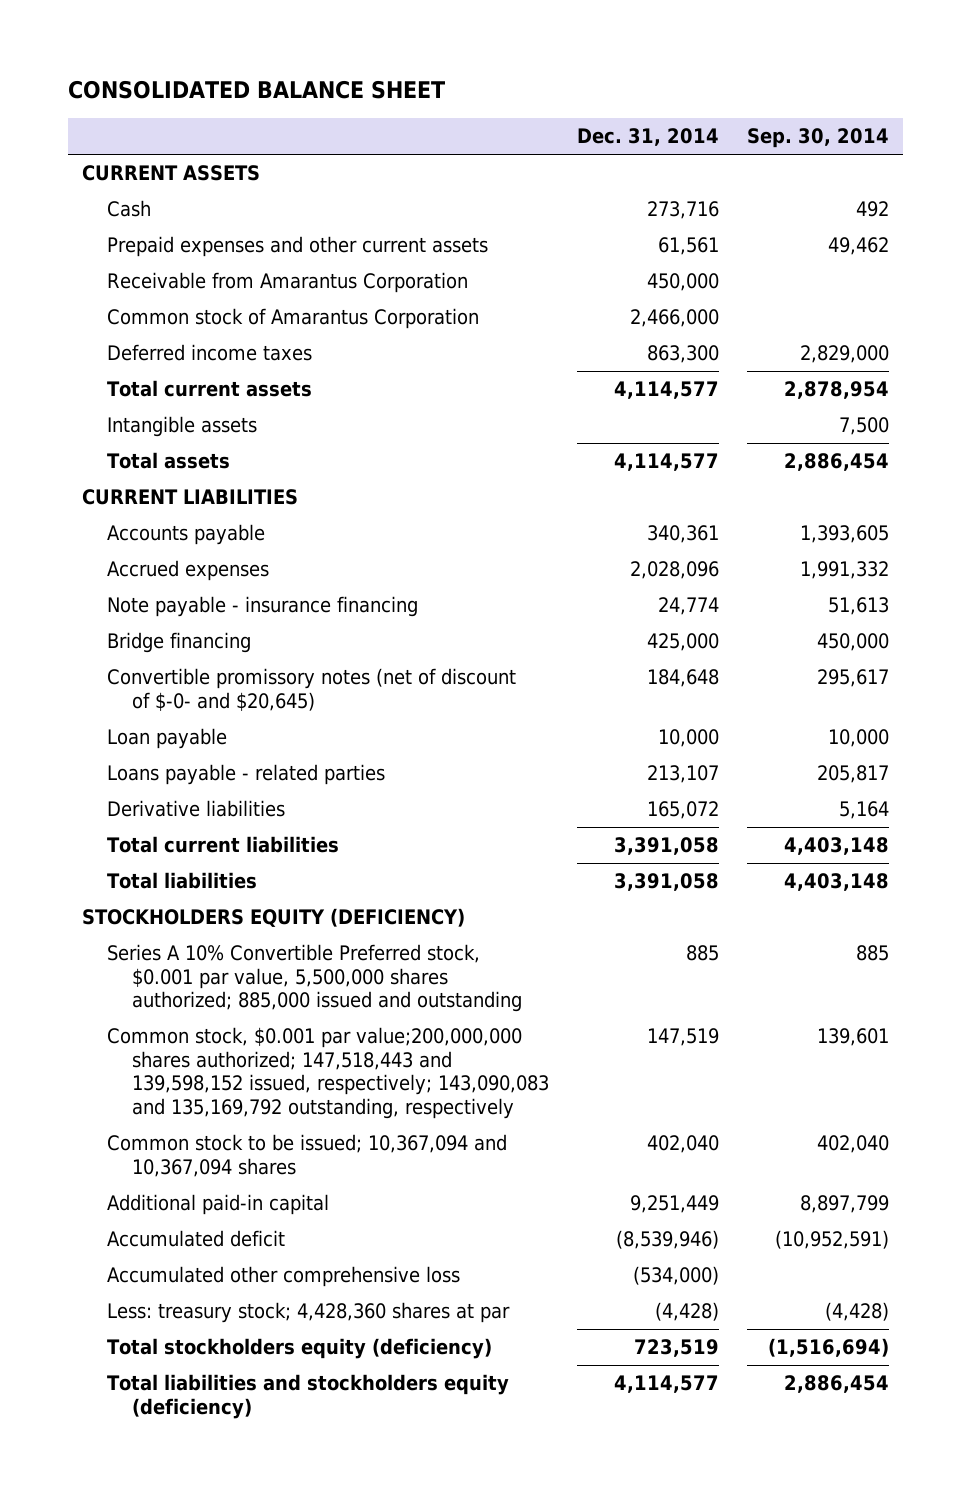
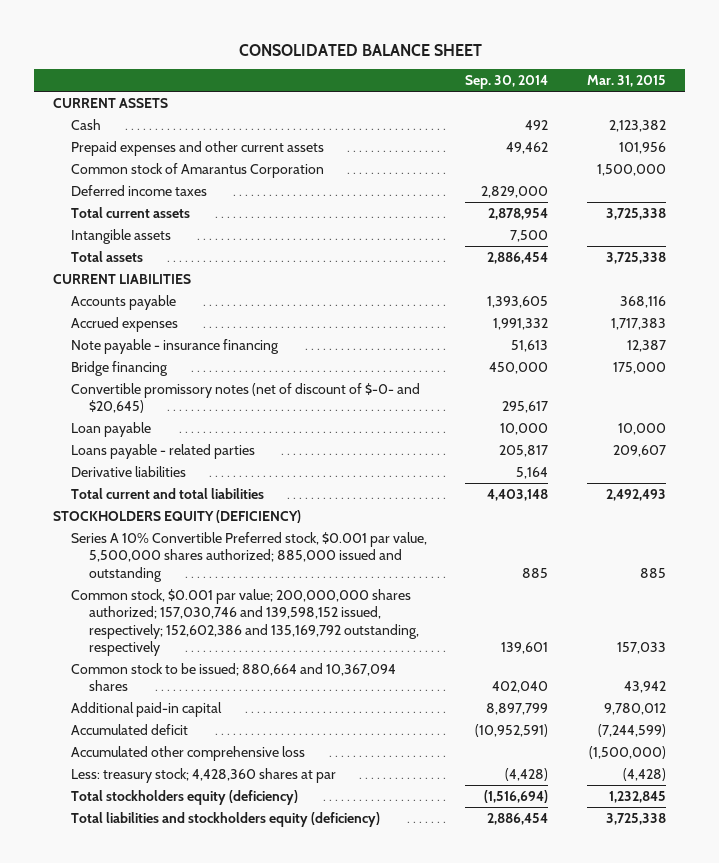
[576,128,719,147] Dec. 31, 2014 -> none
none -> [586,75,666,88] Mar. 31, 2015
[106,272,468,294] Receivable from Amarantus Corporation -> none
[106,872,257,890] Total liabilities -> none
[106,836,339,854] Total current liabilities -> [71,487,265,499] Total current and total liabilities
[106,1027,549,1119] Common stock, $0.001 par value;200,000,000 shares authorized; 147,518,443 and 139,598,152 issued, respectively; 143,090,083 and 135,169,792 outstanding, respectively -> [71,588,419,656] Common stock, $0.001 par value; 200,000,000 shares authorized; 157,030,746 and 139,598,152 issued, respectively; 152,602,386 and 135,169,792 outstanding, respectively
[106,1134,507,1177] Common stock to be issued; 10,367,094 and 10,367,094 shares -> [71,662,397,692] Common stock to be issued; 880,664 and 10,367,094 shares

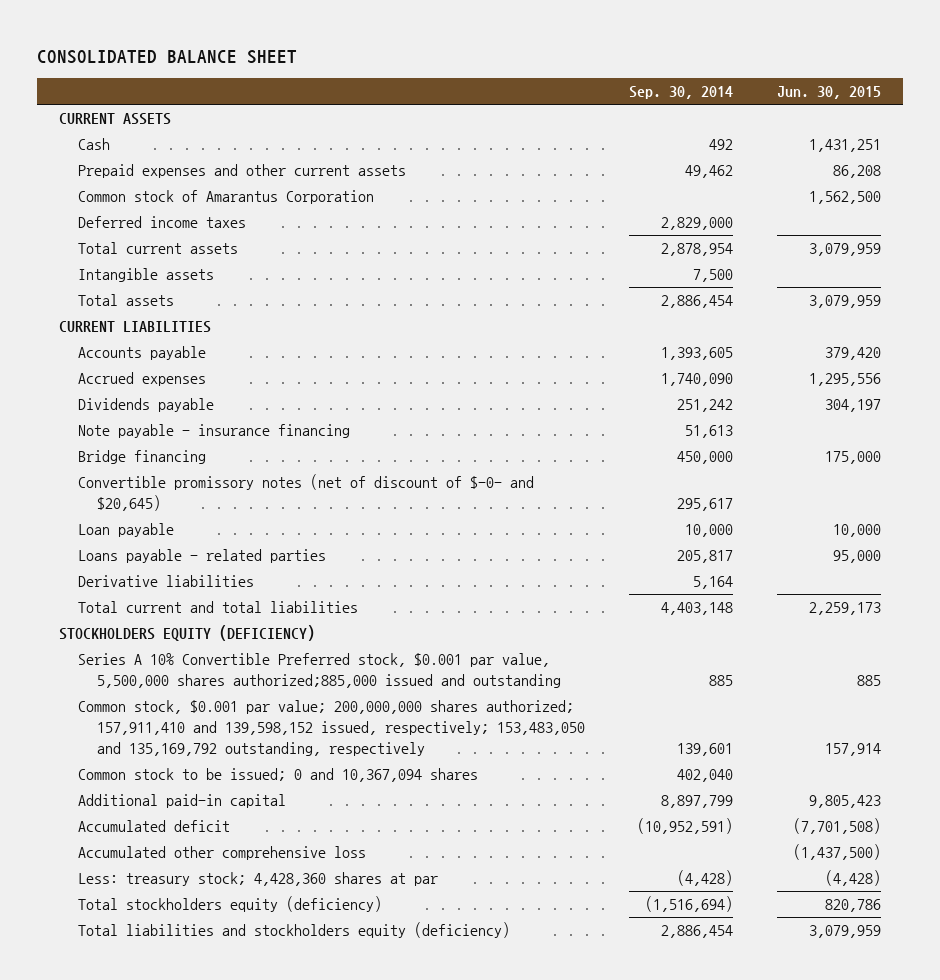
[586,75,666,88] Mar. 31, 2015 -> none
none -> [777,86,882,100] Jun. 30, 2015
[493,317,549,330] 1,991,332 -> [660,373,733,387] 1,740,090
none -> [78,398,215,413] Dividends payable
[71,531,428,582] Series A 10% Convertible Preferred stock, $0.001 par value, 5,500,000 shares authorized; 885,000 issued and outstanding -> [78,653,561,688] Series A 10% Convertible Preferred stock, $0.001 par value, 5,500,000 shares authorized;885,000 issued and outstanding
[71,588,419,656] Common stock, $0.001 par value; 200,000,000 shares authorized; 157,030,746 and 139,598,152 issued, respectively; 152,602,386 and 135,169,792 outstanding, respectively -> [78,700,585,756] Common stock, $0.001 par value; 200,000,000 shares authorized; 157,911,410 and 139,598,152 issued, respectively; 153,483,050 and 135,169,792 outstanding, respectively
[71,662,397,692] Common stock to be issued; 880,664 and 10,367,094 shares -> [78,768,479,783] Common stock to be issued; 0 and 10,367,094 shares

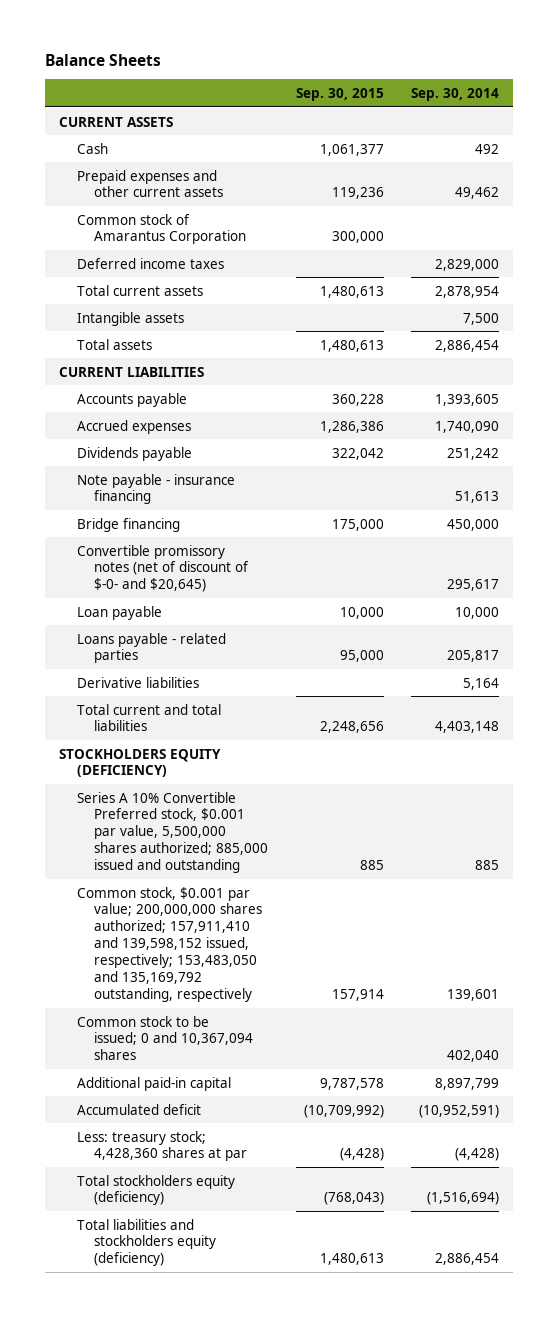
[37,50,298,65] CONSOLIDATED BALANCE SHEET -> [45,53,162,66] Balance Sheets
[777,86,882,100] Jun. 30, 2015 -> none
none -> [295,87,384,101] Sep. 30, 2015
[78,653,561,688] Series A 10% Convertible Preferred stock, $0.001 par value, 5,500,000 shares authorized;885,000 issued and outstanding -> [76,791,269,874] Series A 10% Convertible Preferred stock, $0.001 par value, 5,500,000 shares authorized; 885,000 issued and outstanding
[78,846,367,861] Accumulated other comprehensive loss -> none

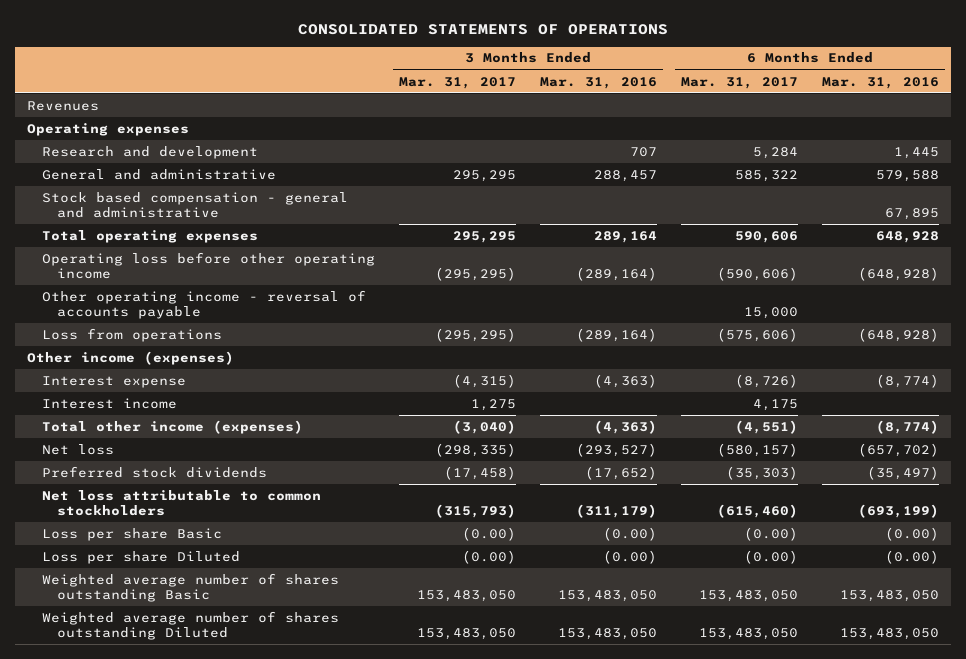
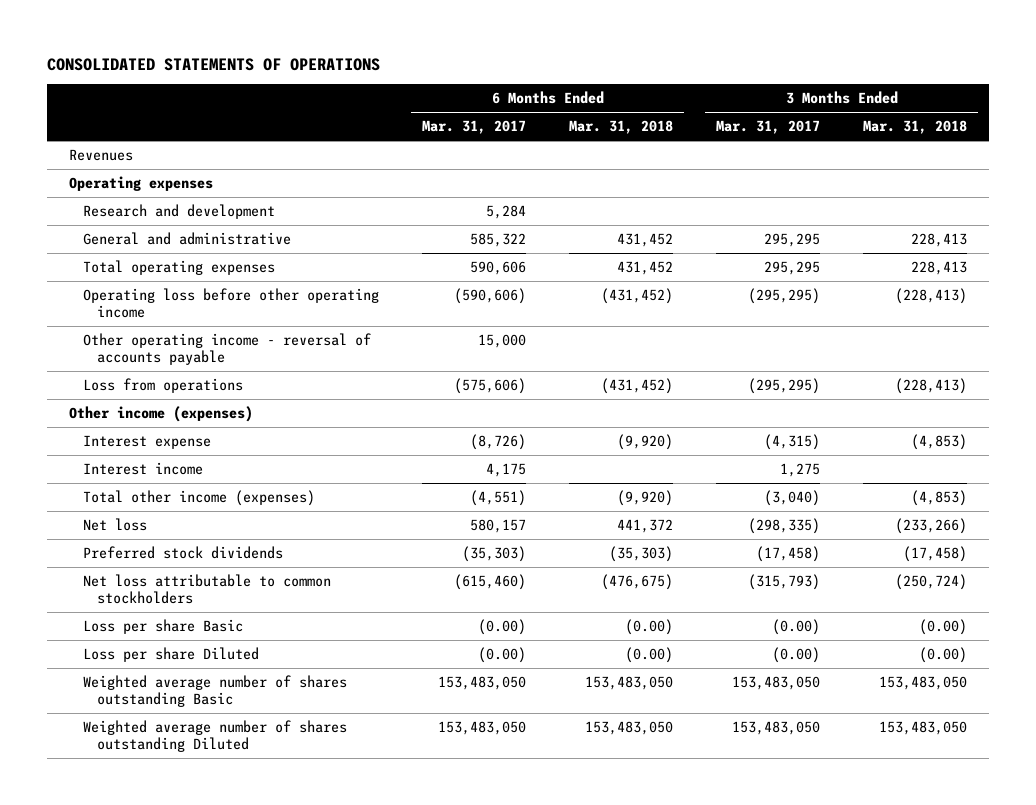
[540,76,658,89] Mar. 31, 2016 -> none
[822,76,940,89] Mar. 31, 2016 -> none
none -> [569,120,674,135] Mar. 31, 2018
none -> [863,120,968,135] Mar. 31, 2018
[42,191,349,218] Stock based compensation - general and administrative -> none
[717,442,799,457] (580,157) -> [470,519,527,534] 580,157

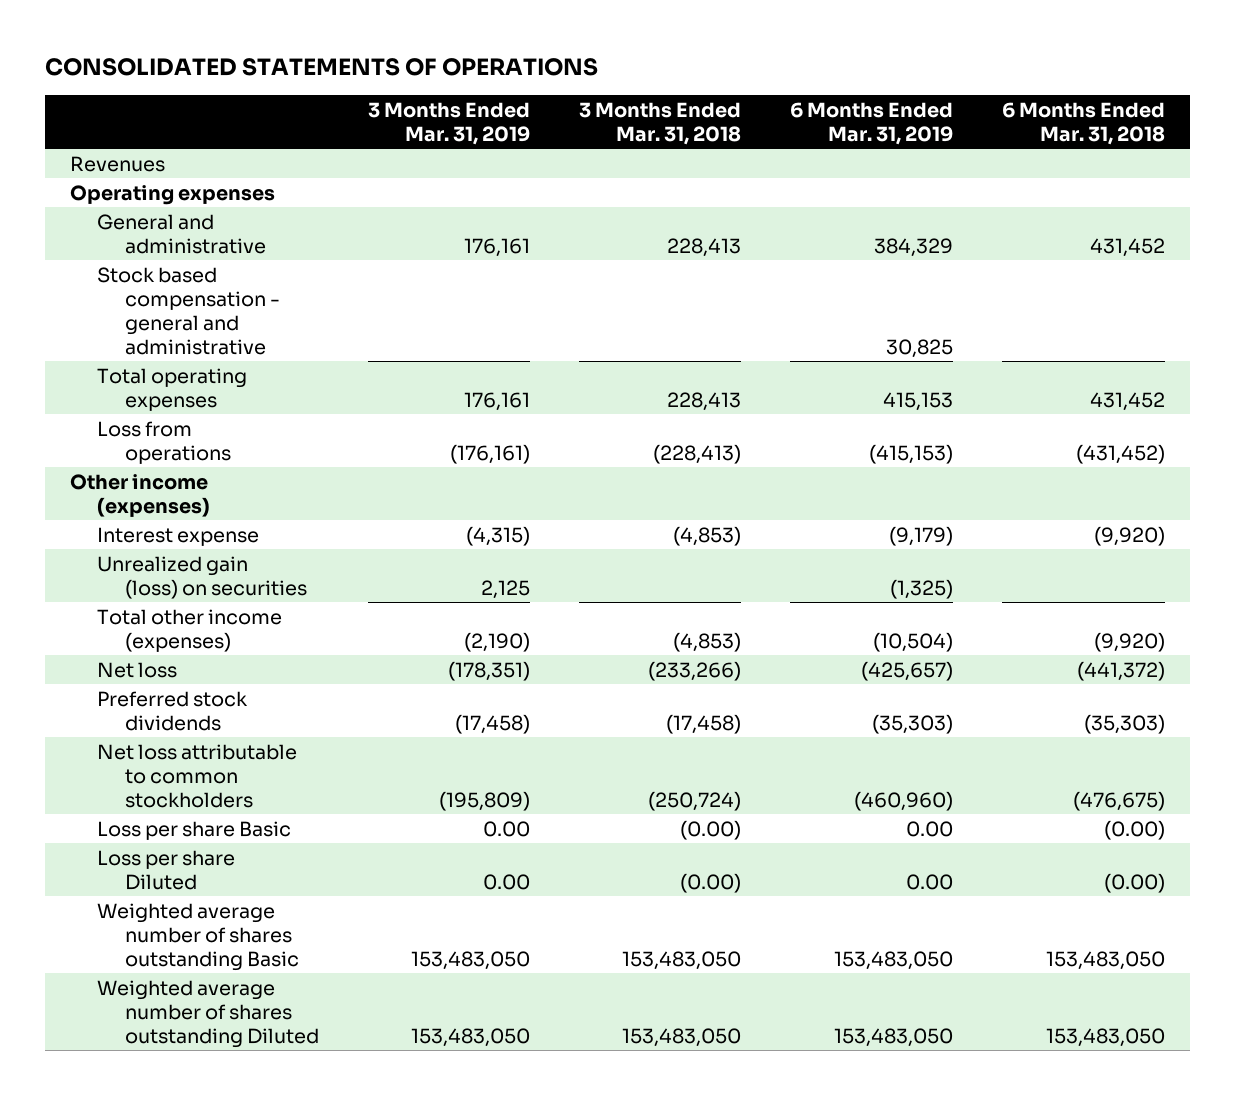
[422,120,527,135] Mar. 31, 2017 -> none
[716,120,821,135] Mar. 31, 2017 -> none
none -> [367,101,530,145] 3 Months Ended Mar. 31, 2019
none -> [790,101,954,145] 6 Months Ended Mar. 31, 2019
[83,204,276,220] Research and development -> none
none -> [97,266,280,355] Stock based compensation - general and administrative
[83,288,380,319] Operating loss before other operating income -> none
[83,333,372,366] Other operating income - reversal of accounts payable -> none
[83,462,204,476] Interest income -> none
none -> [97,555,307,599] Unrealized gain (loss) on securities
[617,519,674,534] 441,372 -> [1077,660,1166,681] (441,372)

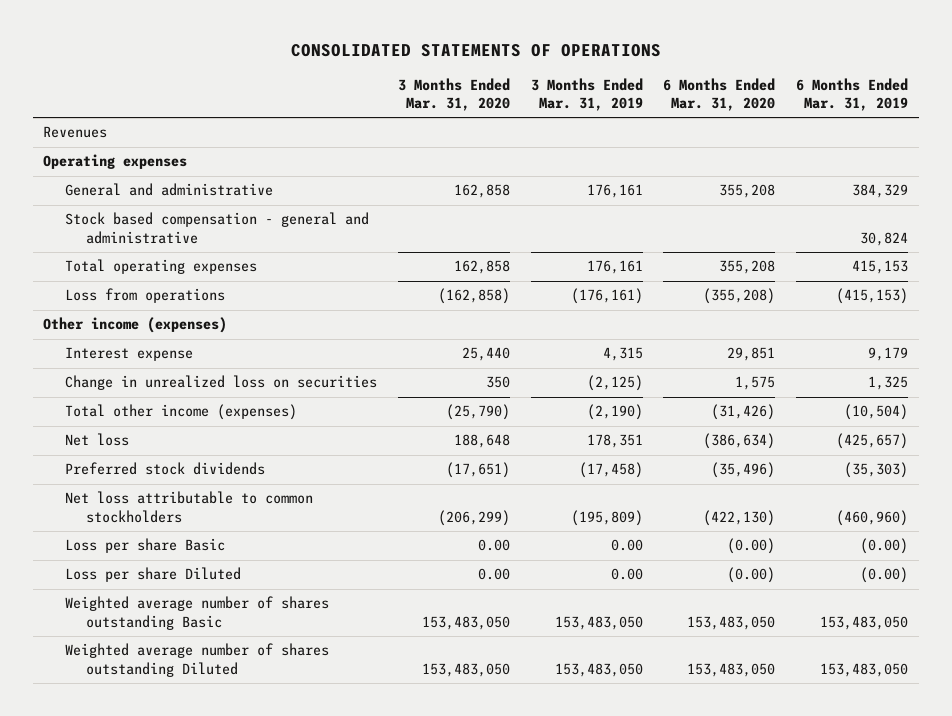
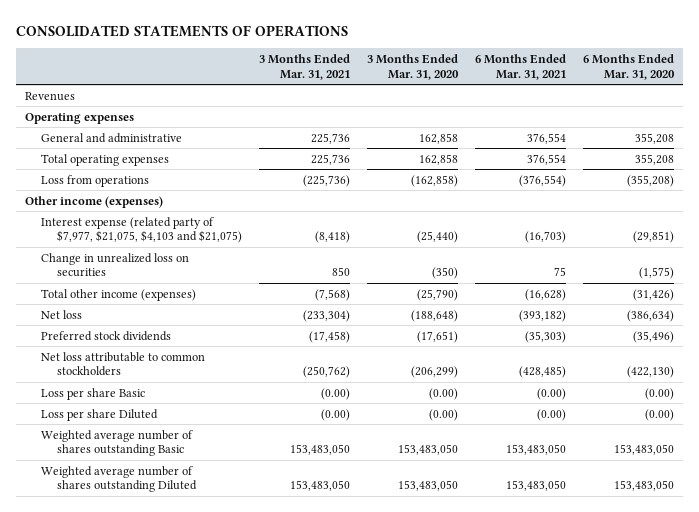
[530,77,643,112] 3 Months Ended Mar. 31, 2019 -> none
[796,77,909,112] 6 Months Ended Mar. 31, 2019 -> none
none -> [259,53,351,80] 3 Months Ended Mar. 31, 2021
none -> [475,53,567,80] 6 Months Ended Mar. 31, 2021
[64,212,369,244] Stock based compensation - general and administrative -> none
[64,347,193,362] Interest expense -> none
none -> [40,216,242,244] Interest expense (related party of $7,977, $21,075, $4,103 and $21,075)
[485,376,510,389] 350 -> [432,267,459,280] (350)
[735,376,776,391] 1,575 -> [639,267,675,280] (1,575)
[453,434,510,449] 188,648 -> [411,309,459,322] (188,648)
[477,539,510,552] 0.00 -> [429,387,459,400] (0.00)
[477,568,510,581] 0.00 -> [429,408,459,421] (0.00)

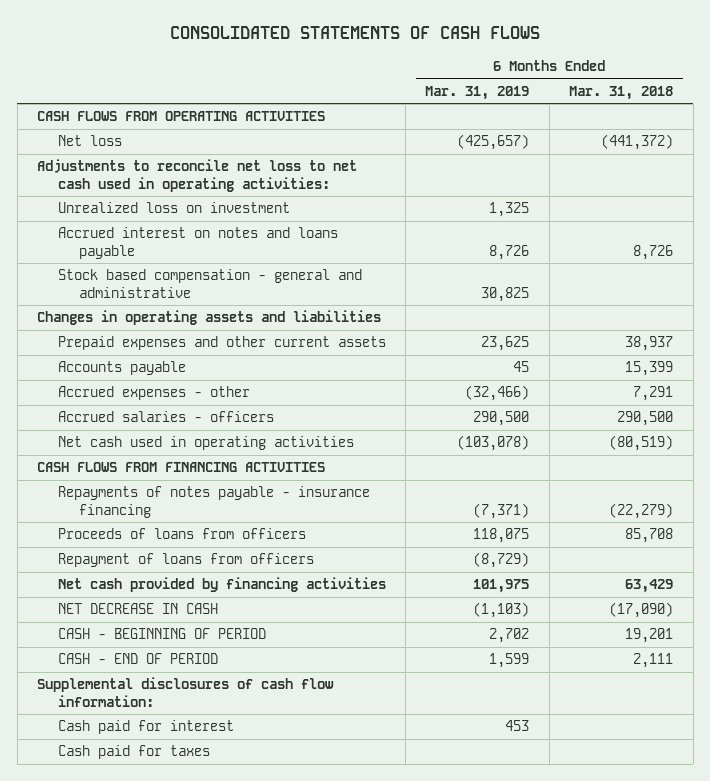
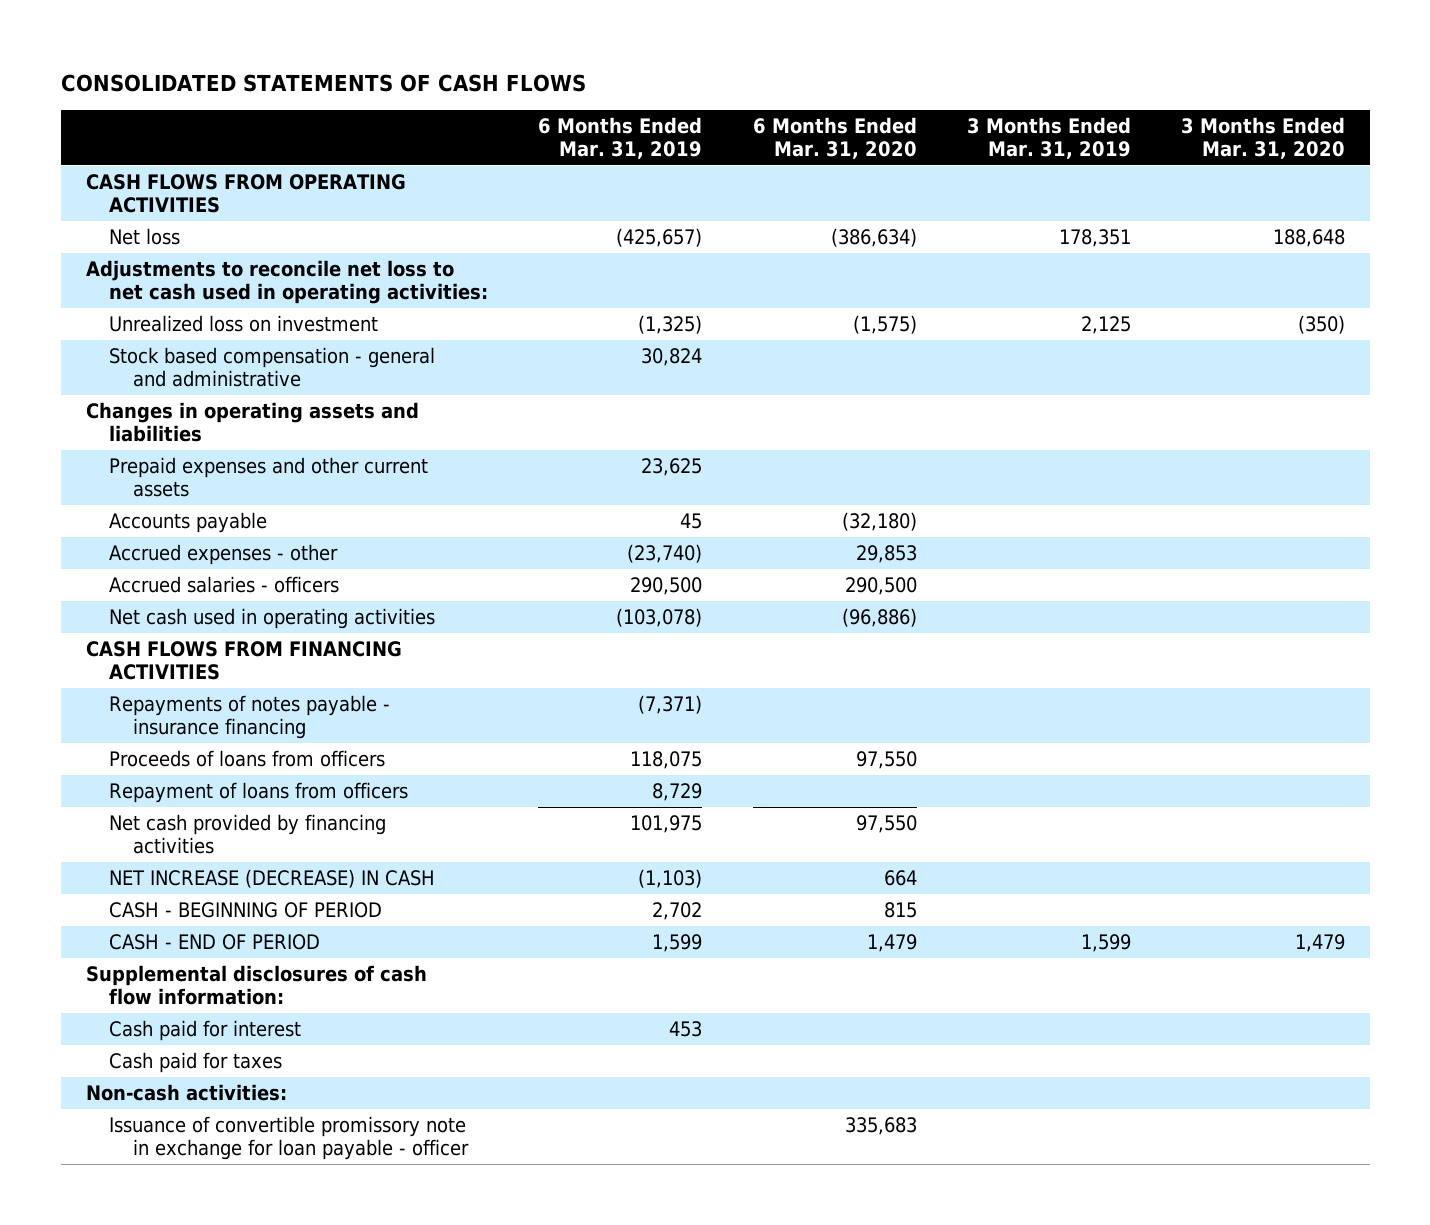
[569,85,674,100] Mar. 31, 2018 -> none
none -> [752,117,917,159] 6 Months Ended Mar. 31, 2020
none -> [966,117,1131,159] 3 Months Ended Mar. 31, 2019
none -> [1180,117,1345,159] 3 Months Ended Mar. 31, 2020
[57,227,338,259] Accrued interest on notes and loans payable -> none
[489,202,530,218] 1,325 -> [638,315,703,335] (1,325)
[481,286,530,302] 30,825 -> [641,348,703,367] 30,824
[465,385,530,402] (32,466) -> [627,544,703,564] (23,740)
[473,552,530,569] (8,729) -> [652,783,703,802] 8,729
[57,603,218,615] NET DECREASE IN CASH -> [109,869,436,889] NET INCREASE (DECREASE) IN CASH
none -> [85,1084,287,1102] Non-cash activities:
none -> [109,1116,470,1160] Issuance of convertible promissory note in exchange for loan payable - officer

